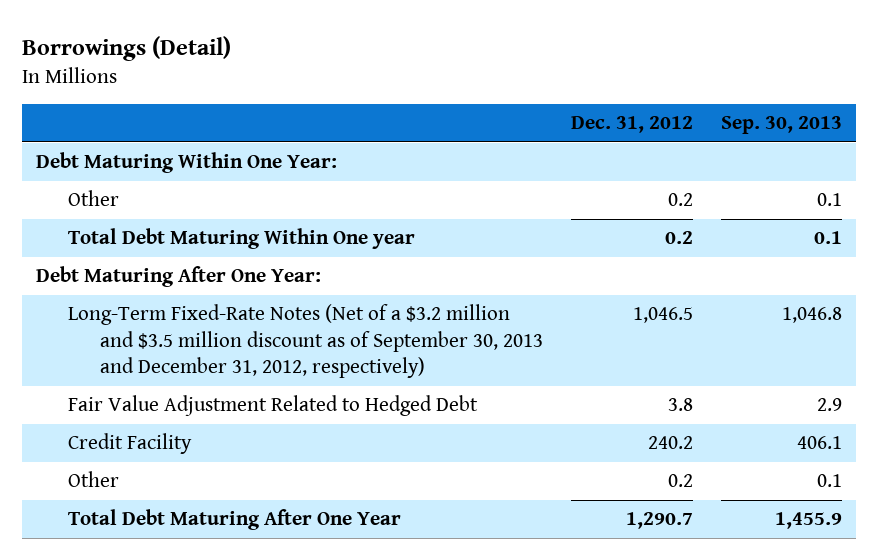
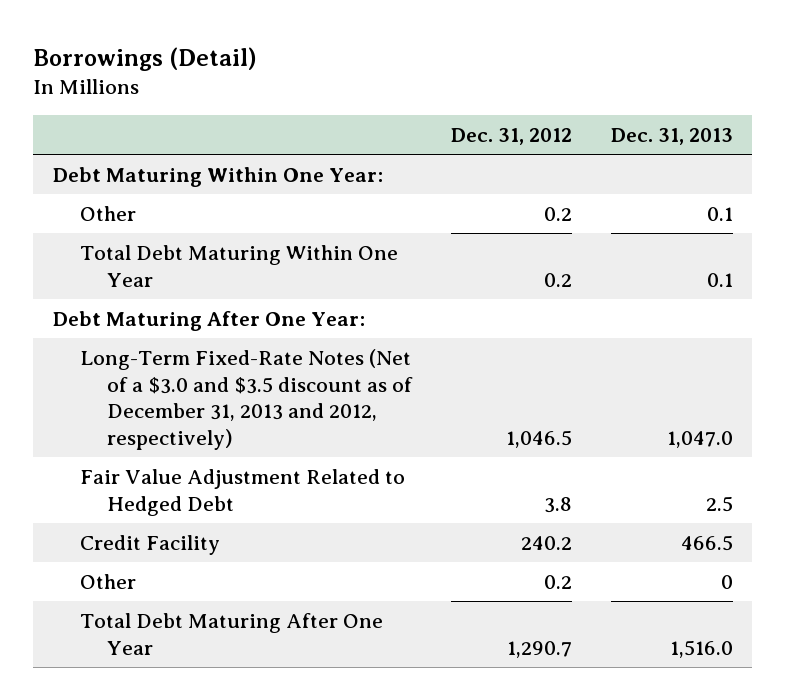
[720,116,842,135] Sep. 30, 2013 -> none
none -> [610,127,733,145] Dec. 31, 2013
[68,228,416,250] Total Debt Maturing Within One year -> [79,244,398,287] Total Debt Maturing Within One Year
[68,304,544,379] Long-Term Fixed-Rate Notes (Net of a $3.2 million and $3.5 million discount as of September 30, 2013 and December 31, 2012, respectively) -> [79,348,413,451] Long-Term Fixed-Rate Notes (Net of a $3.0 and $3.5 discount as of December 31, 2013 and 2012, respectively)

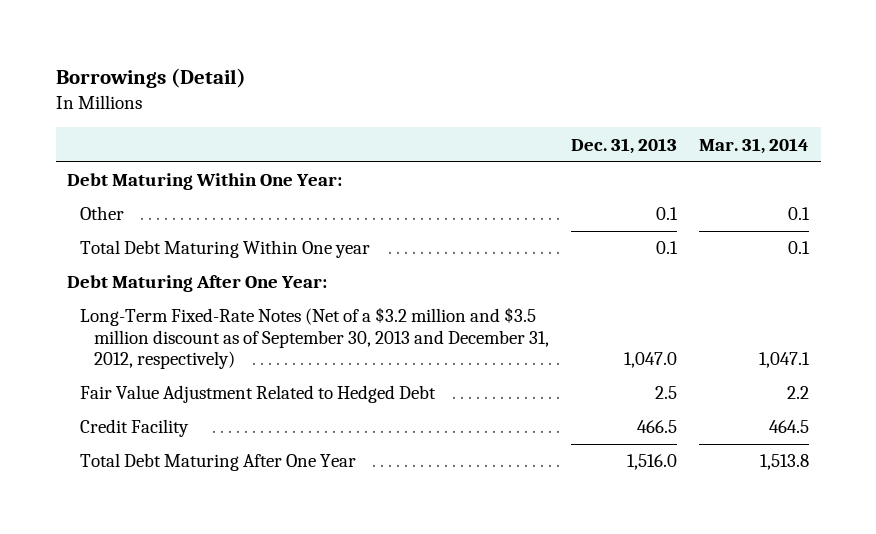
[450,127,572,145] Dec. 31, 2012 -> none
none -> [699,137,810,154] Mar. 31, 2014
[79,244,398,287] Total Debt Maturing Within One Year -> [80,240,371,259] Total Debt Maturing Within One year
[79,348,413,451] Long-Term Fixed-Rate Notes (Net of a $3.0 and $3.5 discount as of December 31, 2013 and 2012, respectively) -> [80,307,549,369] Long-Term Fixed-Rate Notes (Net of a $3.2 million and $3.5 million discount as of September 30, 2013 and December 31, 2012, respectively)
[79,573,136,589] Other -> none

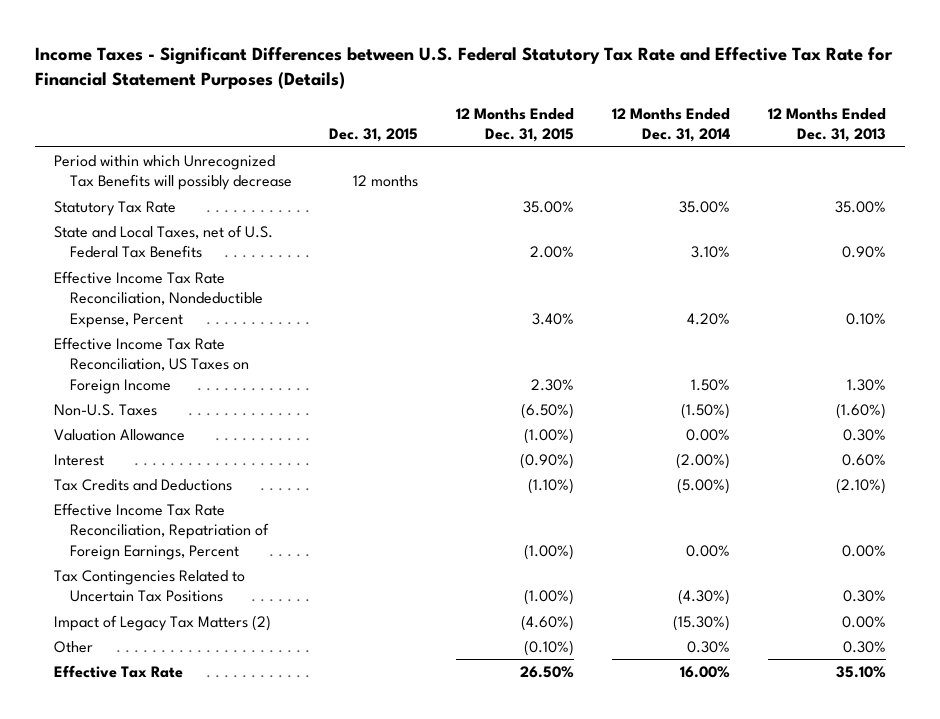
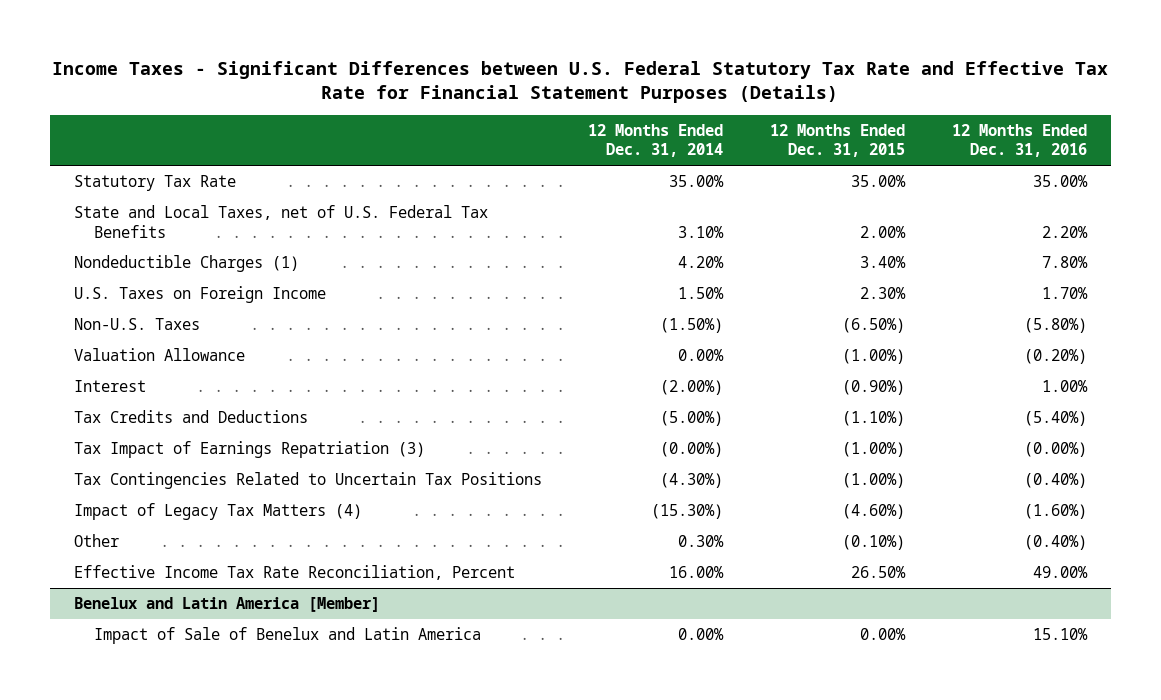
[329,128,419,143] Dec. 31, 2015 -> none
[767,108,886,143] 12 Months Ended Dec. 31, 2013 -> none
none -> [952,123,1088,158] 12 Months Ended Dec. 31, 2016
[53,155,292,191] Period within which Unrecognized Tax Benefits will possibly decrease -> none
[53,271,263,328] Effective Income Tax Rate Reconciliation, Nondeductible Expense, Percent -> [73,255,299,273] Nondeductible Charges (1)
[53,337,249,394] Effective Income Tax Rate Reconciliation, US Taxes on Foreign Income -> [73,286,326,304] U.S. Taxes on Foreign Income
[53,503,269,560] Effective Income Tax Rate Reconciliation, Repatriation of Foreign Earnings, Percent -> [73,441,425,459] Tax Impact of Earnings Repatriation (3)
[685,544,730,557] 0.00% -> [660,442,724,458] (0.00%)
[53,615,271,632] Impact of Legacy Tax Matters (2) -> [73,503,362,521] Impact of Legacy Tax Matters (4)
[53,665,183,679] Effective Tax Rate -> [73,565,515,581] Effective Income Tax Rate Reconciliation, Percent
none -> [73,597,380,613] Benelux and Latin America [Member]
none -> [93,627,481,645] Impact of Sale of Benelux and Latin America

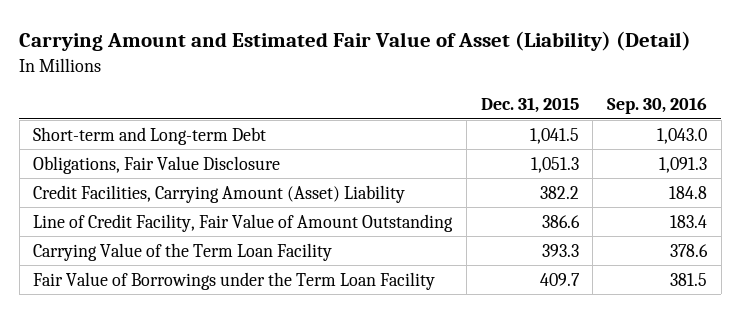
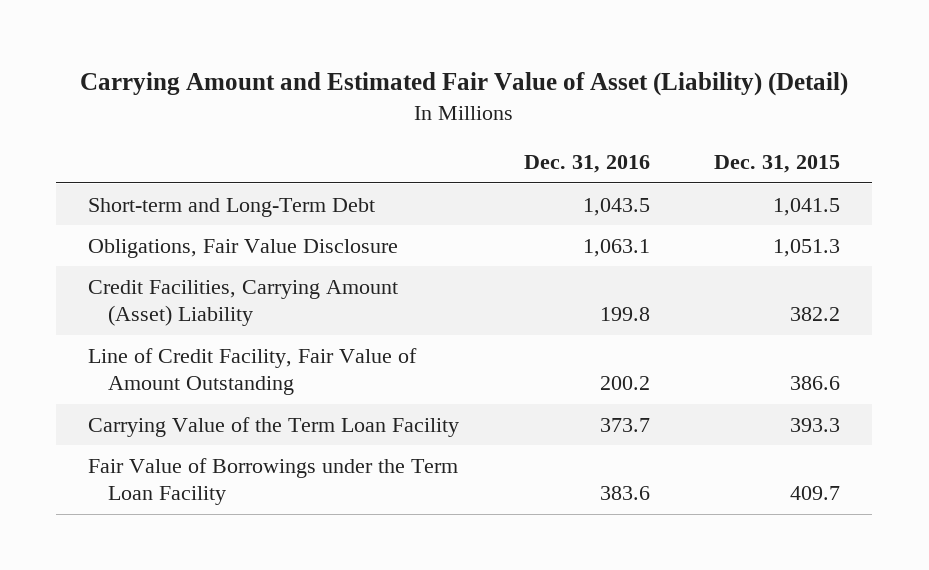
[606,97,707,115] Sep. 30, 2016 -> none
none -> [523,155,650,174] Dec. 31, 2016
[33,126,267,145] Short-term and Long-term Debt -> [88,197,376,217] Short-term and Long-Term Debt

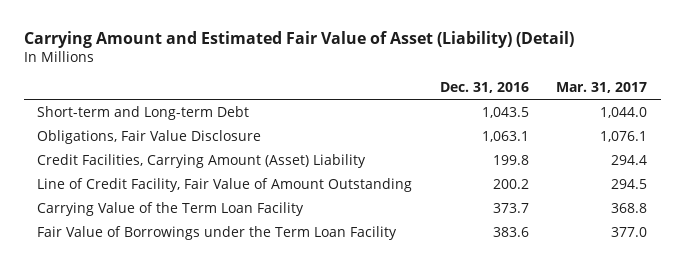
[714,155,841,174] Dec. 31, 2015 -> none
none -> [556,82,648,94] Mar. 31, 2017
[88,197,376,217] Short-term and Long-Term Debt -> [37,105,250,120] Short-term and Long-term Debt

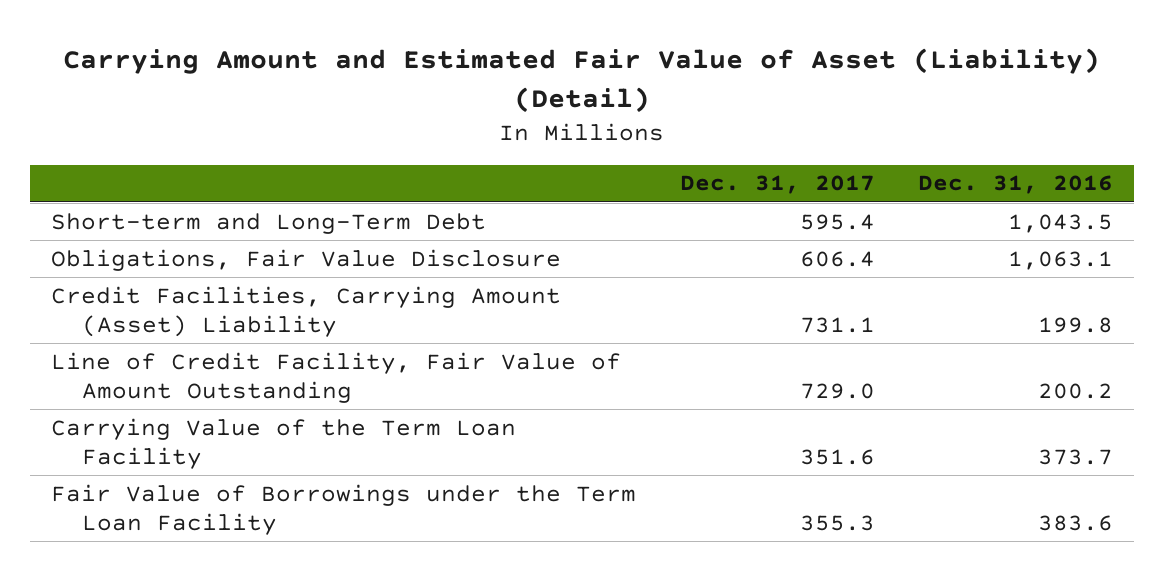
[556,82,648,94] Mar. 31, 2017 -> none
none -> [679,175,875,195] Dec. 31, 2017
[37,105,250,120] Short-term and Long-term Debt -> [51,212,487,234] Short-term and Long-Term Debt

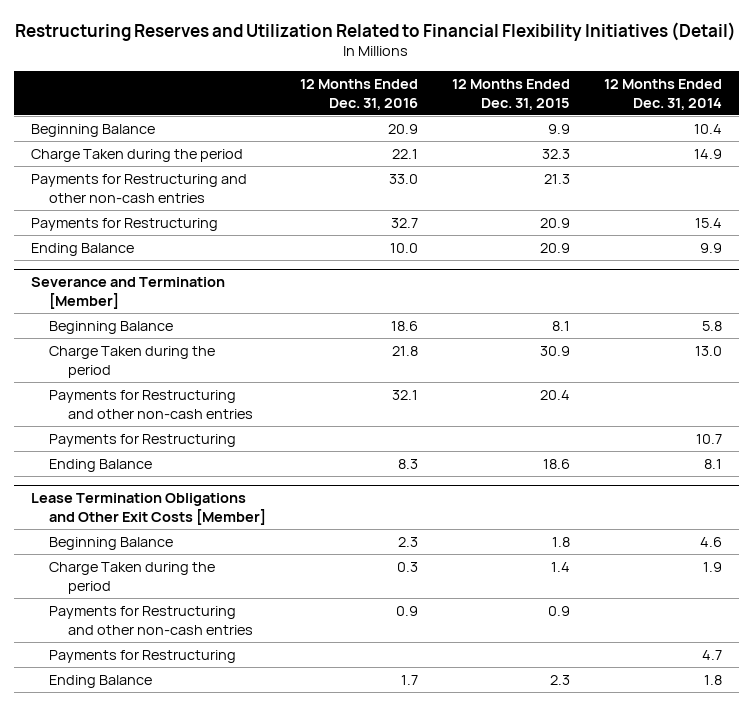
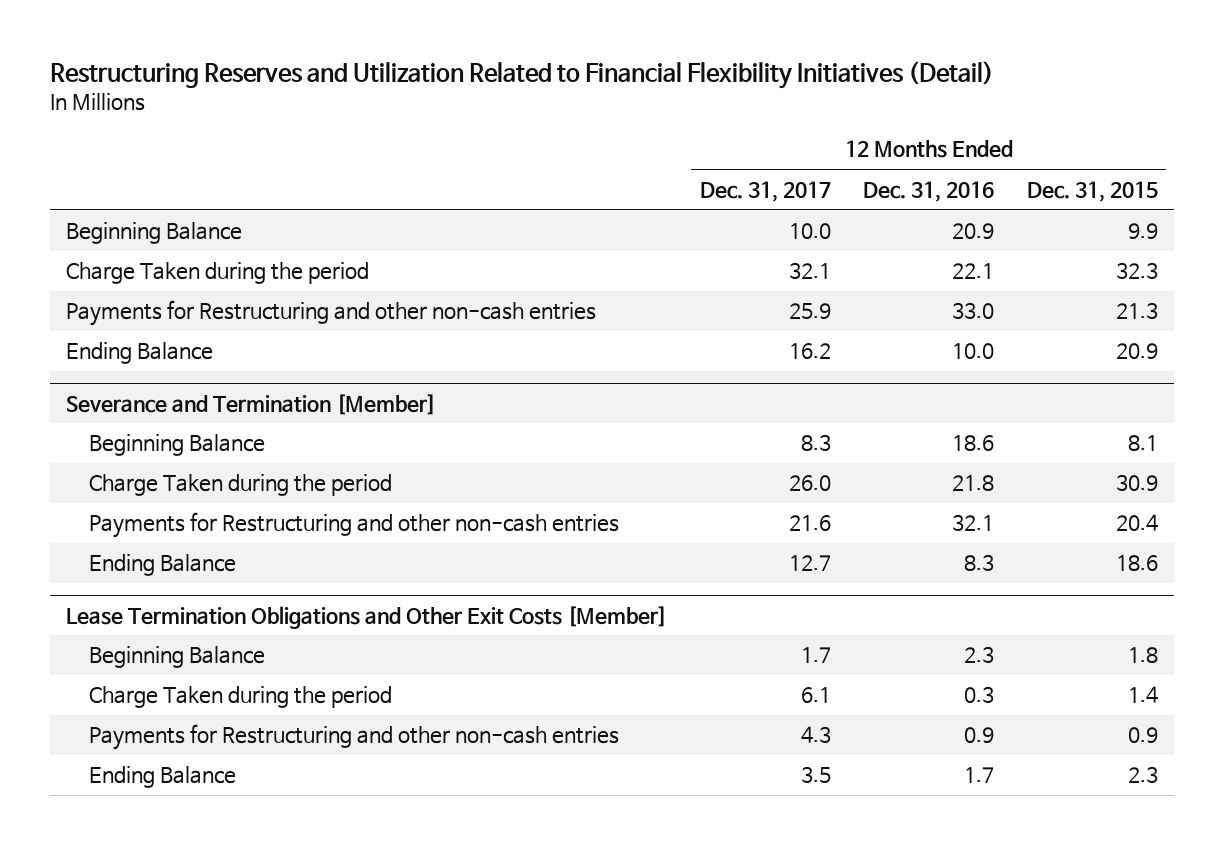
[604,78,723,110] 12 Months Ended Dec. 31, 2014 -> none
none -> [699,180,831,202] Dec. 31, 2017
[30,217,218,231] Payments for Restructuring -> none
[49,433,237,447] Payments for Restructuring -> none
[49,649,237,663] Payments for Restructuring -> none

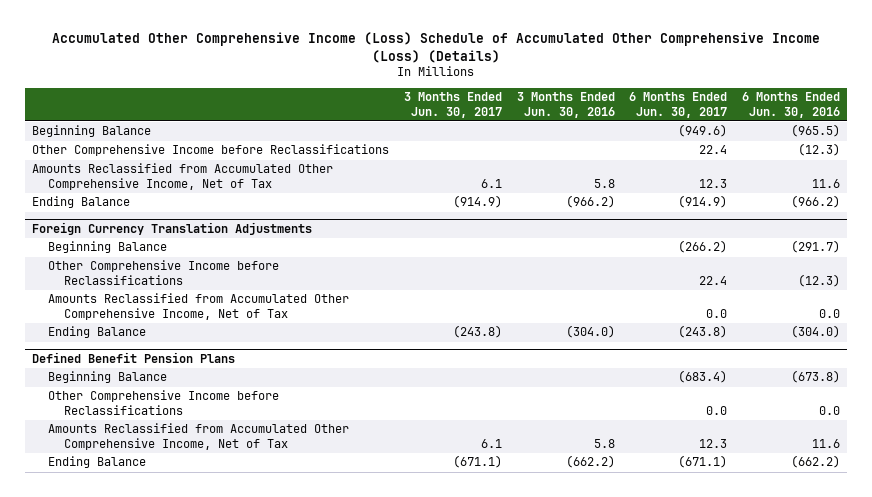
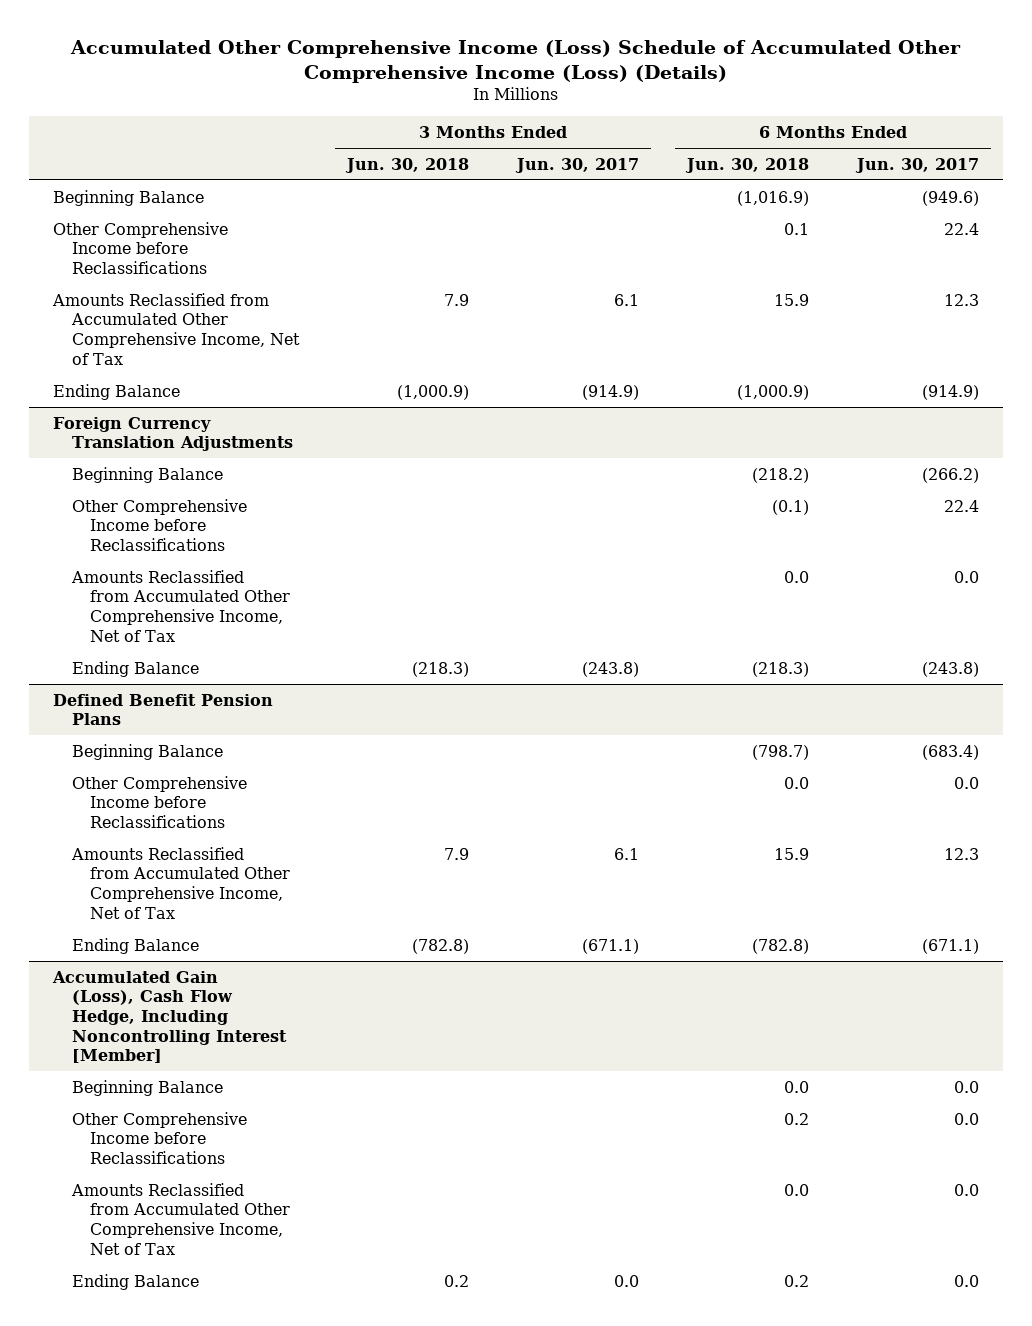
[516,92,615,118] 3 Months Ended Jun. 30, 2016 -> none
[741,92,840,118] 6 Months Ended Jun. 30, 2016 -> none
none -> [344,157,469,173] Jun. 30, 2018
none -> [685,157,810,173] Jun. 30, 2018
none -> [51,970,287,1064] Accumulated Gain (Loss), Cash Flow Hedge, Including Noncontrolling Interest [Member]
none -> [71,1079,223,1096] Beginning Balance
none -> [71,1111,247,1165] Other Comprehensive Income before Reclassifications
none -> [70,1182,291,1255] Amounts Reclassified from Accumulated Other Comprehensive Income, Net of Tax
none -> [71,1273,199,1290] Ending Balance

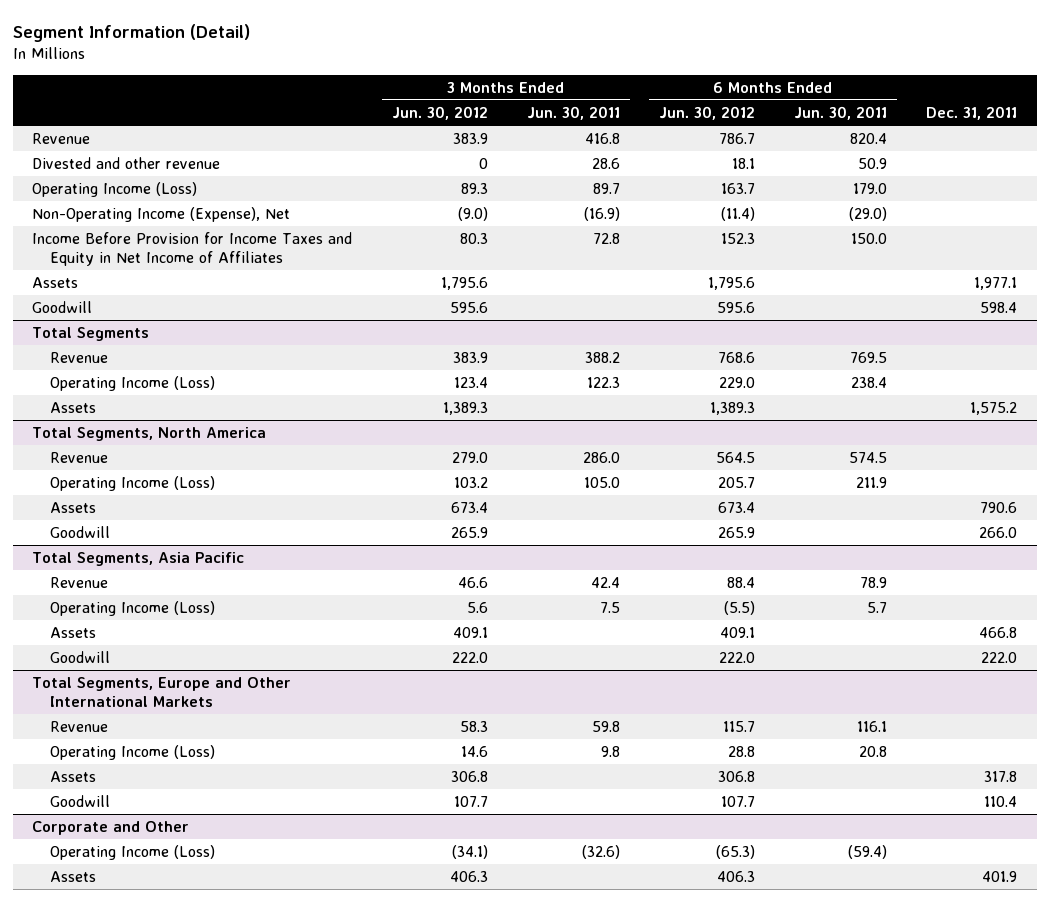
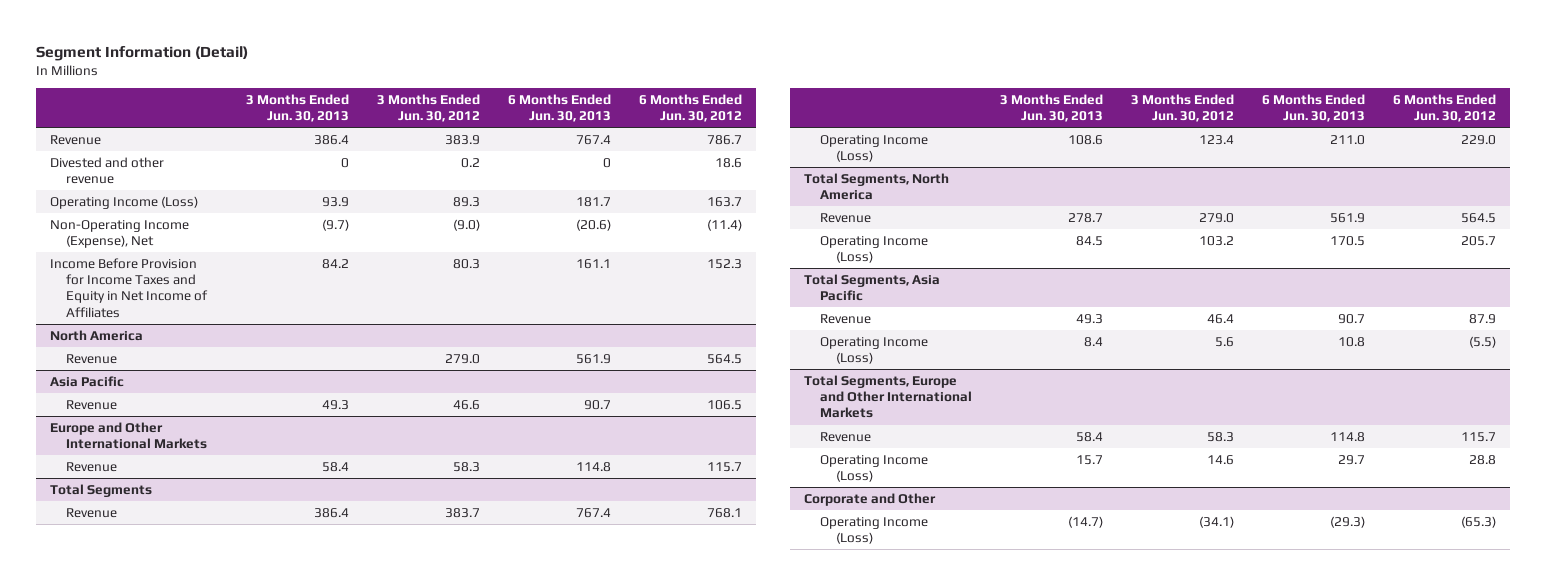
[526,105,620,120] Jun. 30, 2011 -> none
[794,105,888,120] Jun. 30, 2011 -> none
[926,105,1018,120] Dec. 31, 2011 -> none
none -> [246,93,350,123] 3 Months Ended Jun. 30, 2013
none -> [508,93,612,123] 6 Months Ended Jun. 30, 2013
[478,157,488,169] 0 -> [461,157,481,168] 0.2
[731,157,755,169] 18.1 -> [715,157,743,168] 18.6
[32,276,79,288] Assets -> none
[32,300,93,313] Goodwill -> none
none -> [49,329,143,341] North America
none -> [66,353,118,364] Revenue
none -> [49,375,124,387] Asia Pacific
none -> [66,399,118,410] Revenue
none -> [49,421,208,450] Europe and Other International Markets
none -> [66,461,118,472] Revenue
[452,351,488,363] 383.9 -> [445,507,481,518] 383.7
[717,351,755,363] 768.6 -> [707,507,743,518] 768.1
[50,401,97,413] Assets -> none
[50,501,97,513] Assets -> none
[50,525,111,538] Goodwill -> none
[457,576,488,588] 46.6 -> [1206,313,1234,324] 46.4
[726,576,755,588] 88.4 -> [1468,313,1496,324] 87.9
[50,626,97,638] Assets -> none
[50,650,111,663] Goodwill -> none
[50,770,97,782] Assets -> none
[50,794,111,807] Goodwill -> none
[50,870,97,882] Assets -> none

